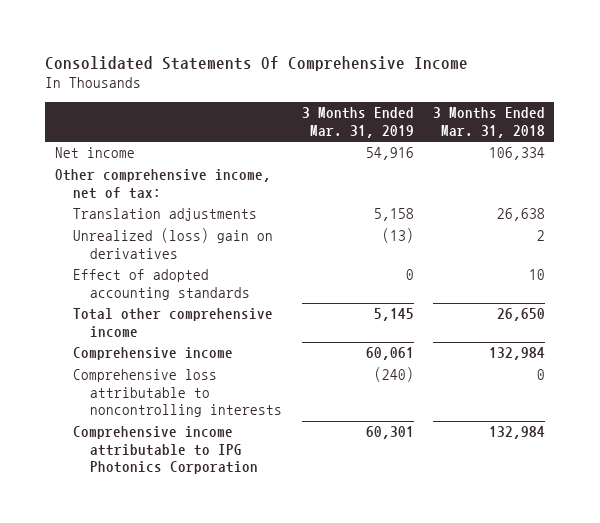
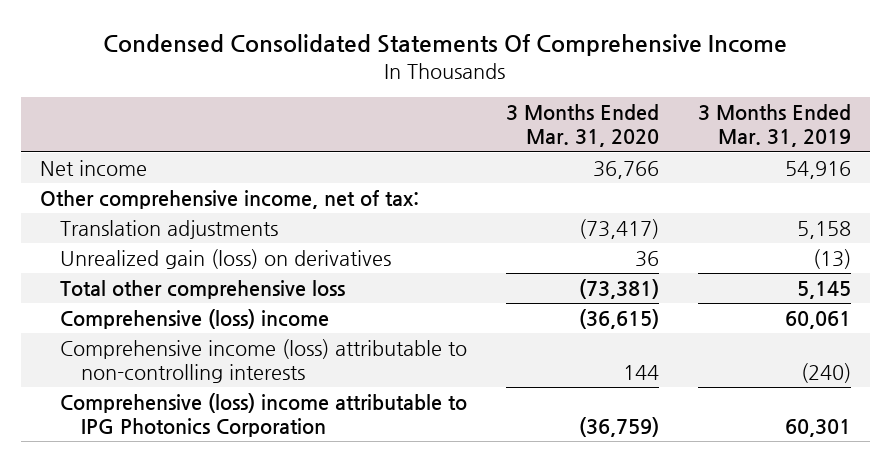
[45,55,469,71] Consolidated Statements Of Comprehensive Income -> [103,34,788,57] Condensed Consolidated Statements Of Comprehensive Income
[432,107,545,138] 3 Months Ended Mar. 31, 2018 -> none
none -> [505,104,659,148] 3 Months Ended Mar. 31, 2020
[72,269,251,300] Effect of adopted accounting standards -> none
[72,228,273,259] Unrealized (loss) gain on derivatives -> [60,248,392,269] Unrealized gain (loss) on derivatives
[72,308,273,337] Total other comprehensive income -> [60,279,346,299] Total other comprehensive loss
[72,347,233,361] Comprehensive income -> [60,308,330,329] Comprehensive (loss) income
[72,369,283,418] Comprehensive loss attributable to noncontrolling interests -> [60,338,468,384] Comprehensive income (loss) attributable to non-controlling interests
[72,426,259,475] Comprehensive income attributable to IPG Photonics Corporation -> [60,392,468,438] Comprehensive (loss) income attributable to IPG Photonics Corporation

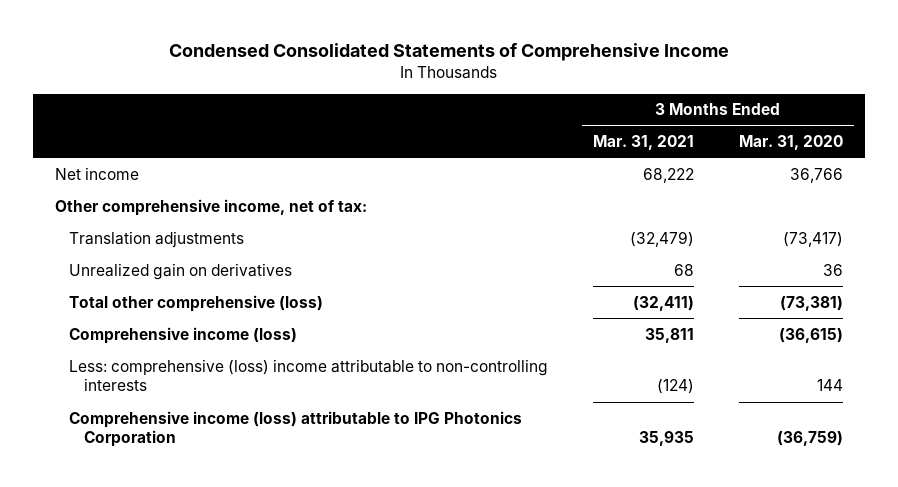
[103,34,788,57] Condensed Consolidated Statements Of Comprehensive Income -> [168,43,729,62] Condensed Consolidated Statements of Comprehensive Income
[697,104,851,148] 3 Months Ended Mar. 31, 2019 -> none
none -> [593,134,695,150] Mar. 31, 2021
[60,248,392,269] Unrealized gain (loss) on derivatives -> [69,262,293,280] Unrealized gain on derivatives
[60,279,346,299] Total other comprehensive loss -> [69,294,324,312] Total other comprehensive (loss)
[60,308,330,329] Comprehensive (loss) income -> [69,326,298,344] Comprehensive income (loss)
[60,338,468,384] Comprehensive income (loss) attributable to non-controlling interests -> [69,358,549,392] Less: comprehensive (loss) income attributable to non-controlling interests
[60,392,468,438] Comprehensive (loss) income attributable to IPG Photonics Corporation -> [69,410,523,448] Comprehensive income (loss) attributable to IPG Photonics Corporation

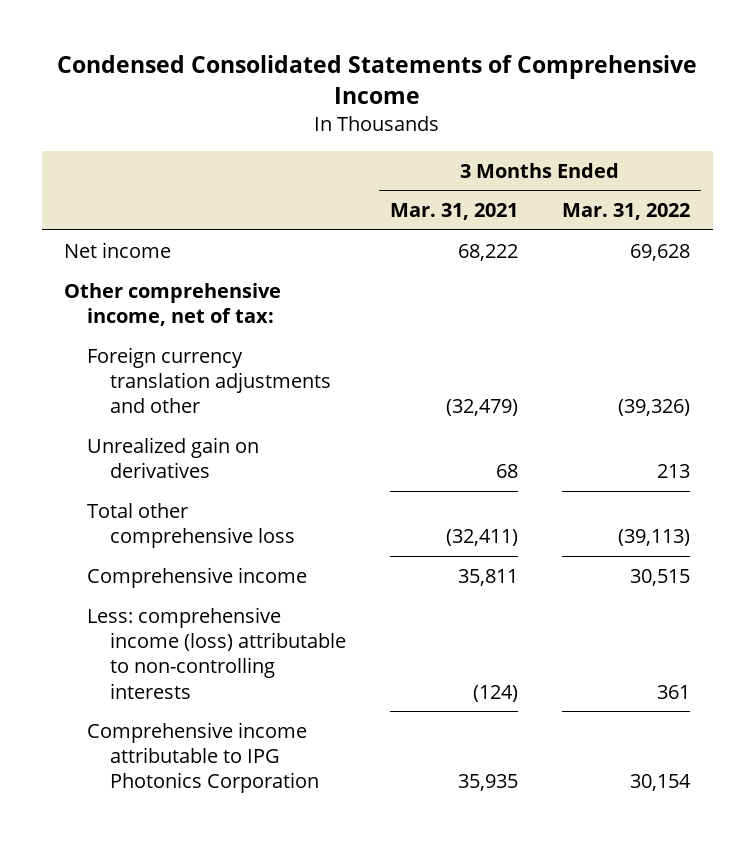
[738,134,843,150] Mar. 31, 2020 -> none
none -> [562,203,691,221] Mar. 31, 2022
[69,230,245,248] Translation adjustments -> [87,346,331,414] Foreign currency translation adjustments and other
[69,294,324,312] Total other comprehensive (loss) -> [87,502,295,549] Total other comprehensive loss
[69,326,298,344] Comprehensive income (loss) -> [87,566,308,588] Comprehensive income
[69,358,549,392] Less: comprehensive (loss) income attributable to non-controlling interests -> [87,606,346,699] Less: comprehensive income (loss) attributable to non-controlling interests
[69,410,523,448] Comprehensive income (loss) attributable to IPG Photonics Corporation -> [87,721,319,794] Comprehensive income attributable to IPG Photonics Corporation

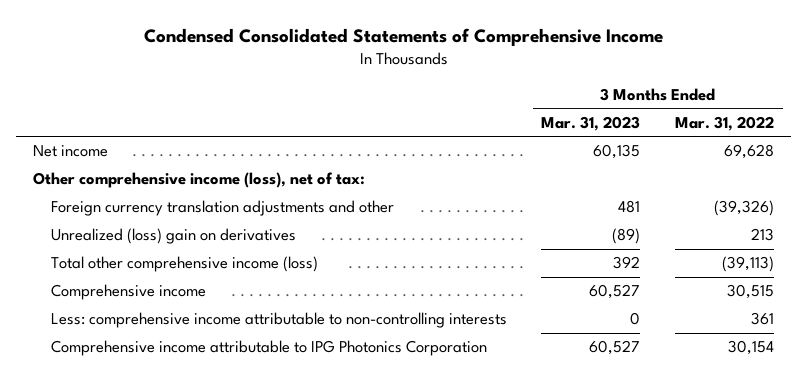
[389,203,518,221] Mar. 31, 2021 -> none
none -> [541,115,641,131] Mar. 31, 2023
[64,282,282,327] Other comprehensive income, net of tax: -> [33,172,366,189] Other comprehensive income (loss), net of tax:
[87,436,260,479] Unrealized gain on derivatives -> [50,228,296,245] Unrealized (loss) gain on derivatives
[87,502,295,549] Total other comprehensive loss -> [50,256,318,273] Total other comprehensive income (loss)
[87,606,346,699] Less: comprehensive income (loss) attributable to non-controlling interests -> [50,312,507,329] Less: comprehensive income attributable to non-controlling interests

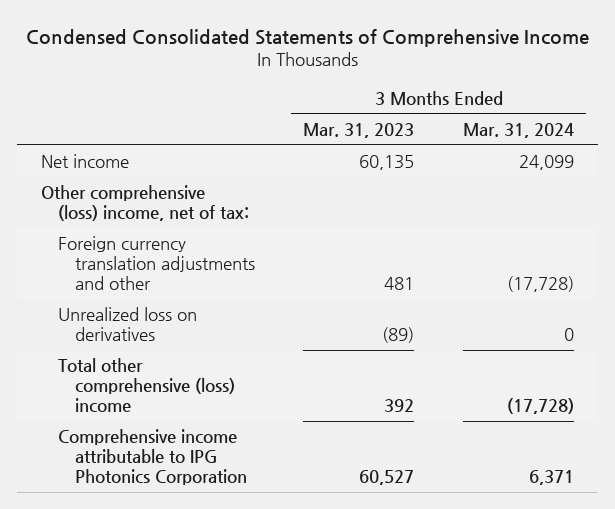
[675,115,775,131] Mar. 31, 2022 -> none
none -> [463,122,575,138] Mar. 31, 2024
[33,172,366,189] Other comprehensive income (loss), net of tax: -> [41,185,250,222] Other comprehensive (loss) income, net of tax:
[50,284,206,301] Comprehensive income -> none
[50,312,507,329] Less: comprehensive income attributable to non-controlling interests -> none
[50,228,296,245] Unrealized (loss) gain on derivatives -> [58,307,198,342] Unrealized loss on derivatives
[50,256,318,273] Total other comprehensive income (loss) -> [58,358,235,414] Total other comprehensive (loss) income

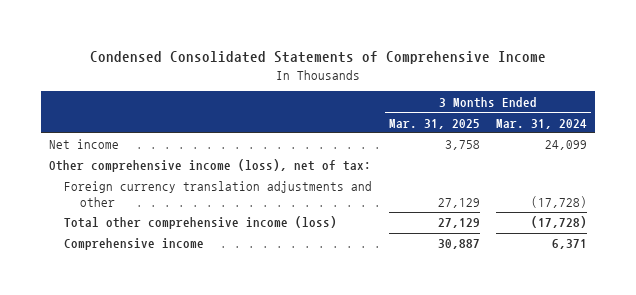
[303,122,415,138] Mar. 31, 2023 -> none
none -> [388,118,480,129] Mar. 31, 2025
[41,185,250,222] Other comprehensive (loss) income, net of tax: -> [49,159,372,173] Other comprehensive income (loss), net of tax:
[58,307,198,342] Unrealized loss on derivatives -> none
[58,358,235,414] Total other comprehensive (loss) income -> [64,216,338,230] Total other comprehensive income (loss)
[58,429,247,486] Comprehensive income attributable to IPG Photonics Corporation -> [64,238,205,251] Comprehensive income

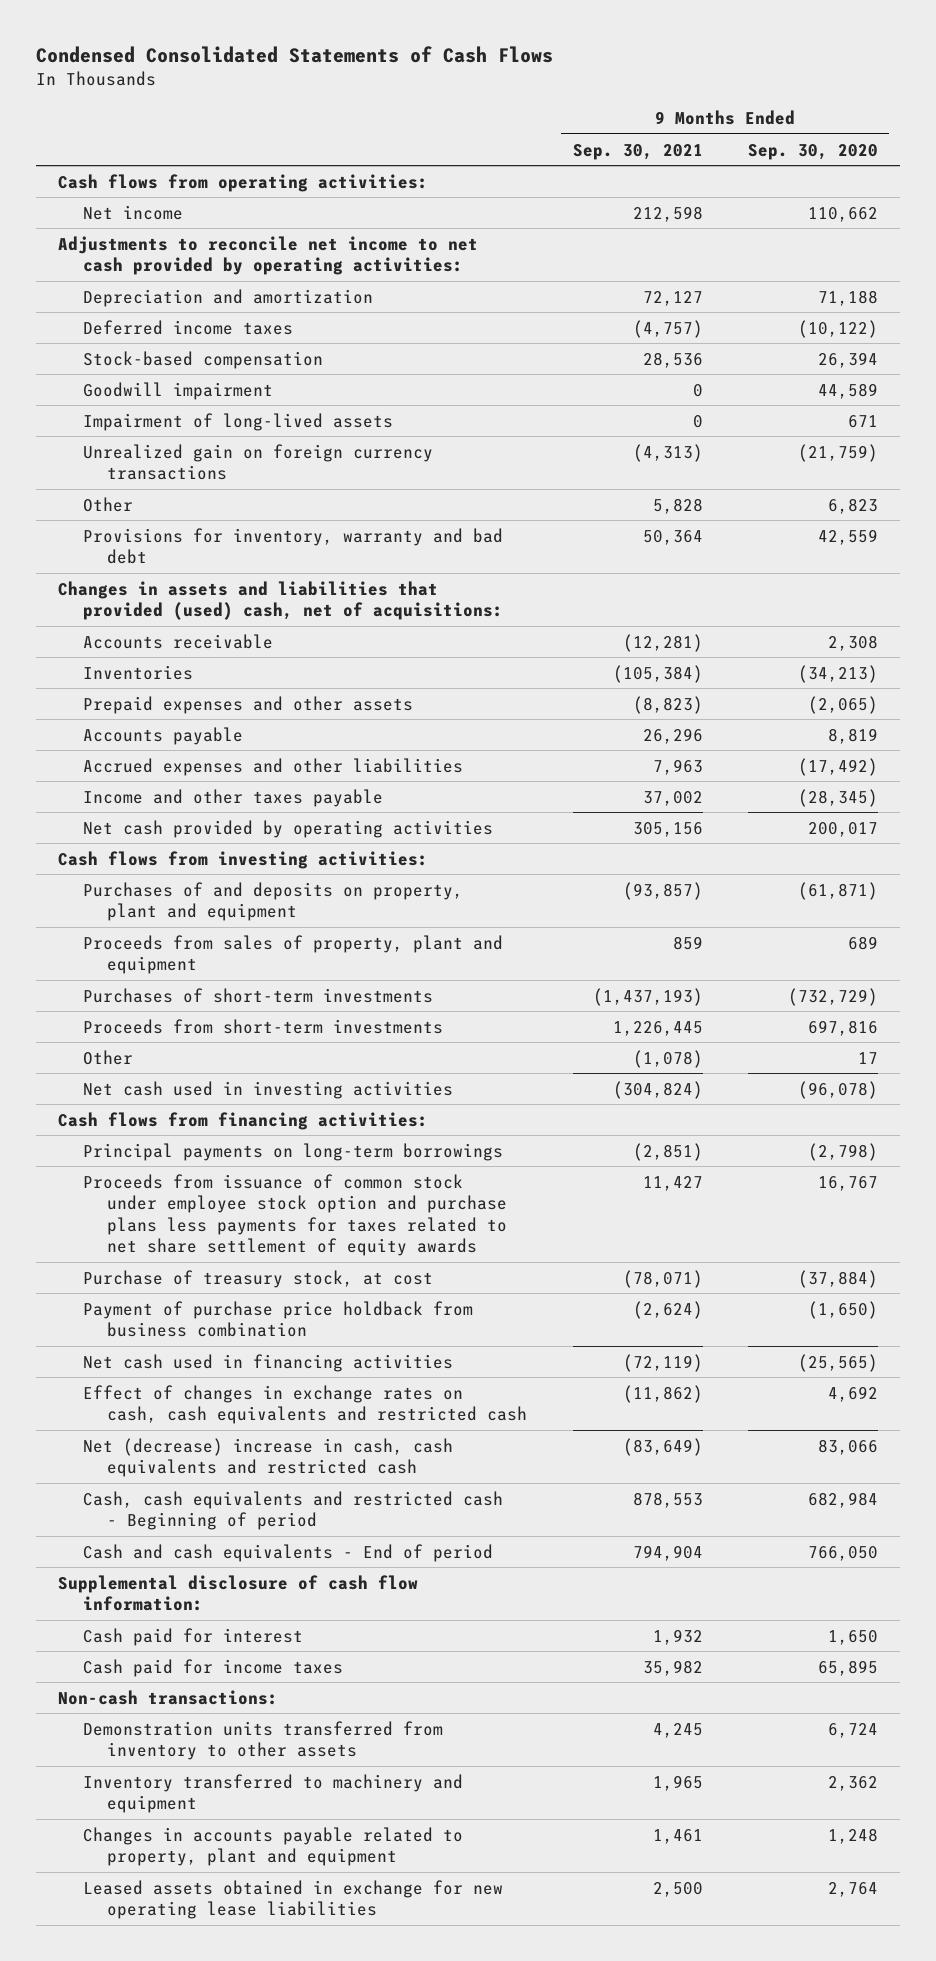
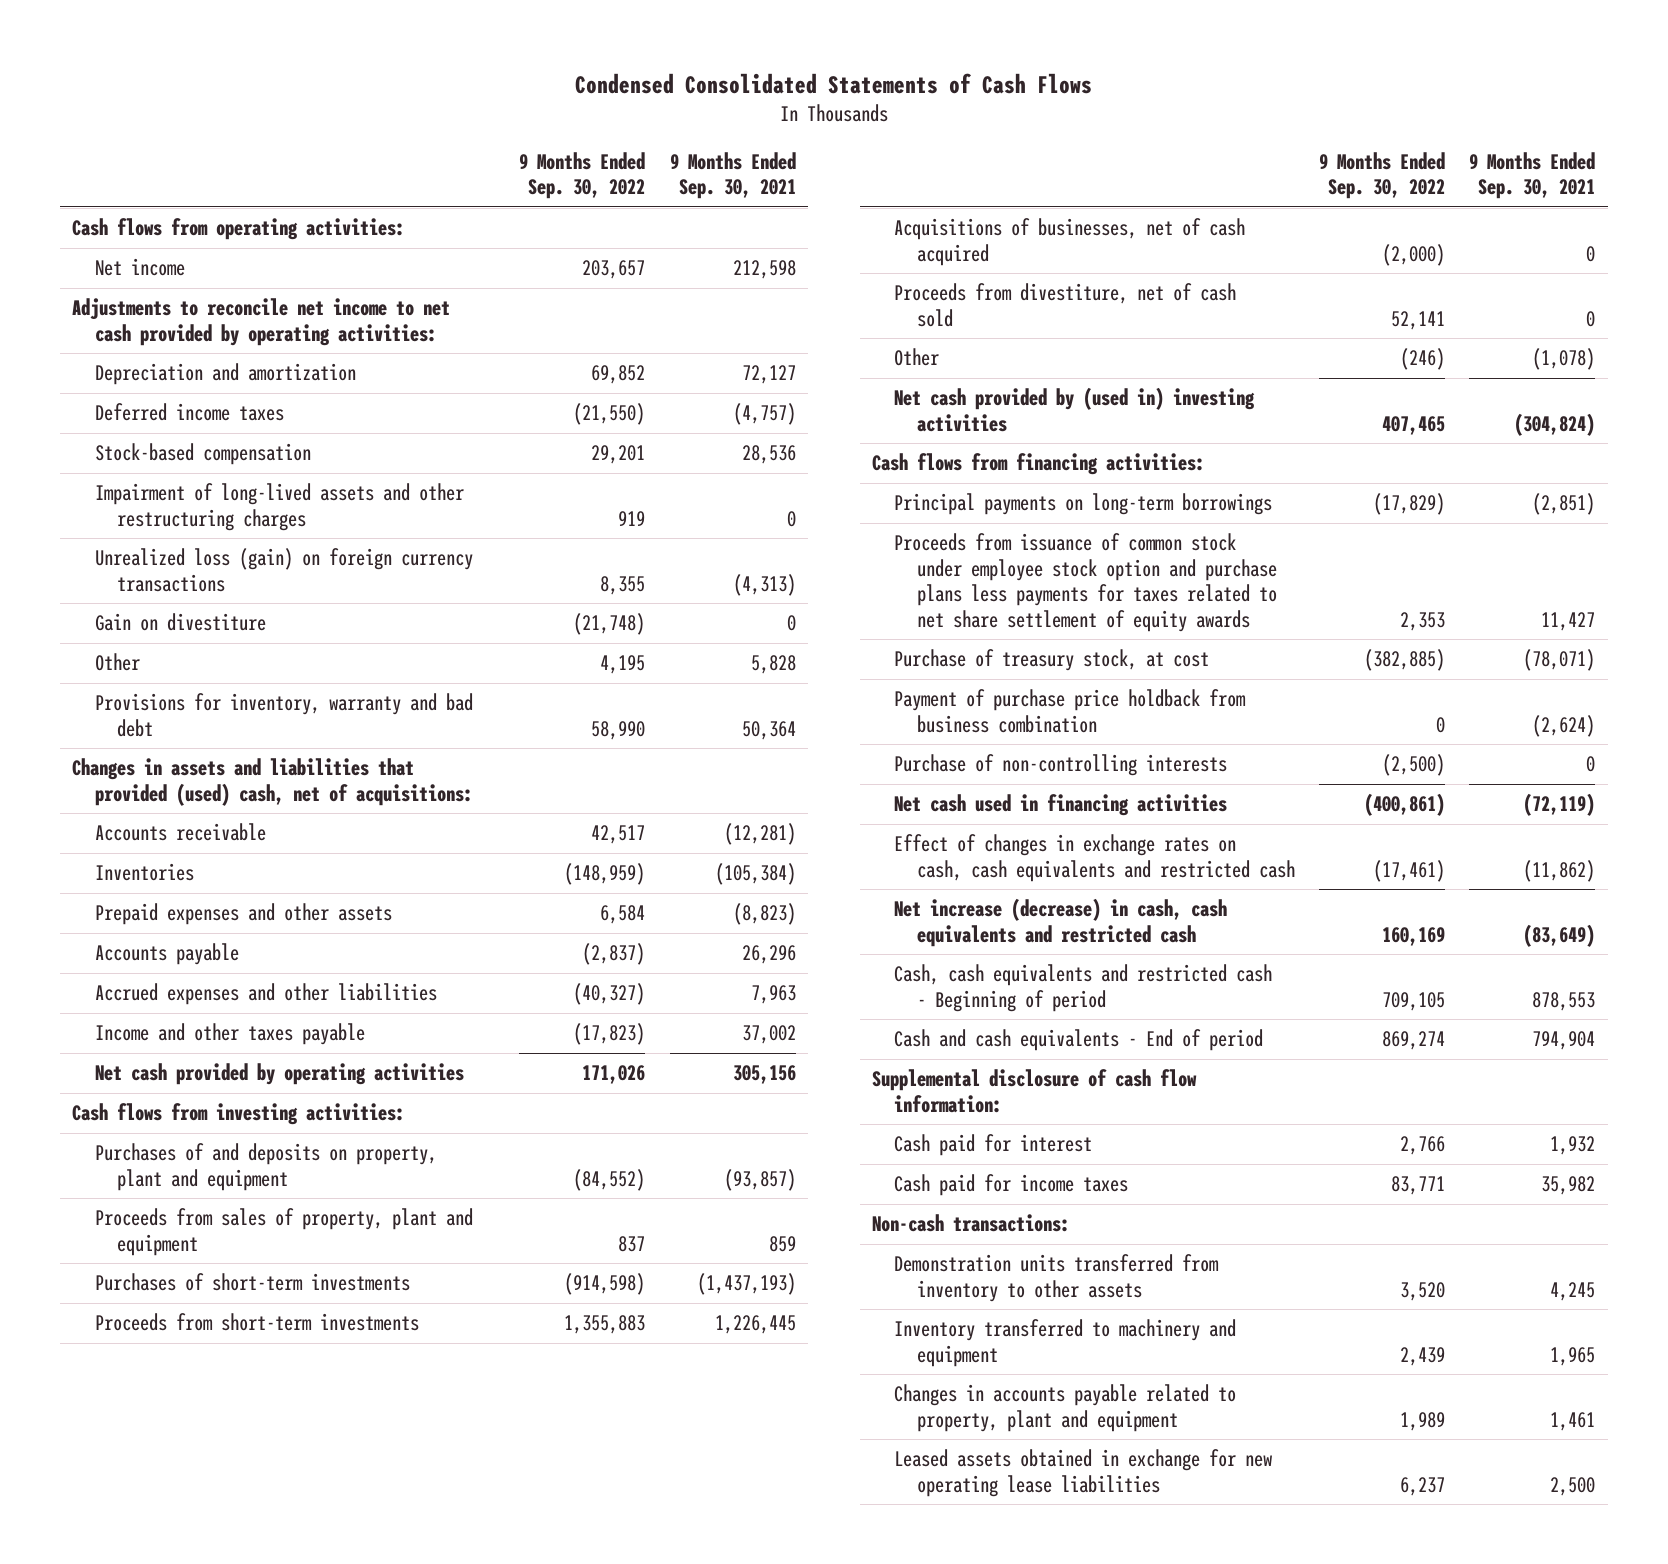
[747,143,878,160] Sep. 30, 2020 -> none
none -> [519,151,646,200] 9 Months Ended Sep. 30, 2022
[82,381,273,400] Goodwill impairment -> none
[82,412,393,431] Impairment of long-lived assets -> [94,483,464,531] Impairment of long-lived assets and other restructuring charges
[82,443,433,481] Unrealized gain on foreign currency transactions -> [94,548,473,592] Unrealized loss (gain) on foreign currency transactions
none -> [94,613,266,632] Gain on divestiture
none -> [894,218,1246,266] Acquisitions of businesses, net of cash acquired
none -> [894,283,1237,327] Proceeds from divestiture, net of cash sold
[82,1080,453,1099] Net cash used in investing activities -> [894,387,1256,432] Net cash provided by (used in) investing activities
none -> [894,754,1228,777] Purchase of non-controlling interests
[82,1437,453,1478] Net (decrease) increase in cash, cash equivalents and restricted cash -> [894,898,1228,947] Net increase (decrease) in cash, cash equivalents and restricted cash

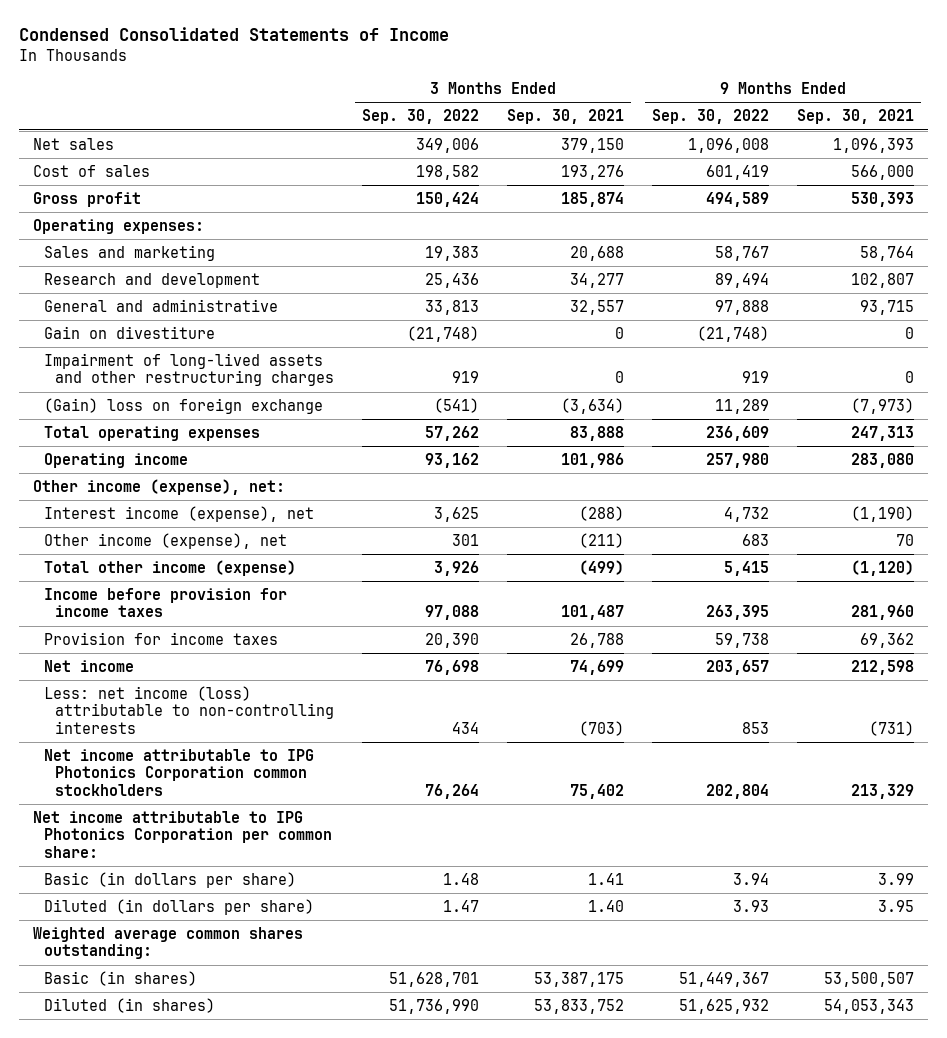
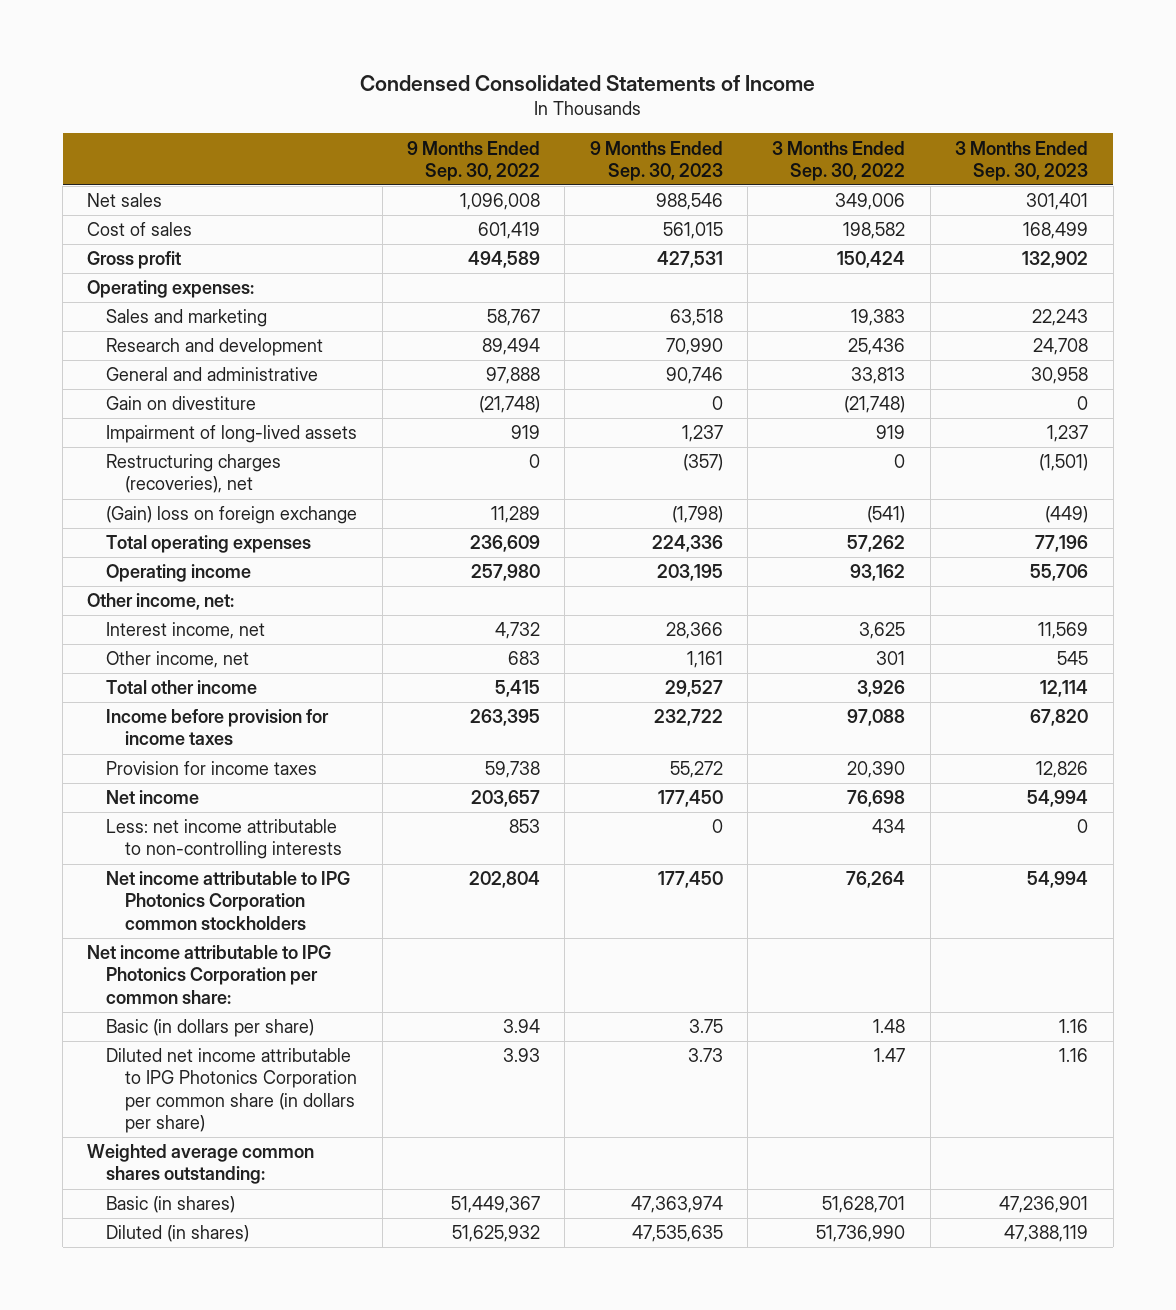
[507,109,625,125] Sep. 30, 2021 -> none
[797,109,915,125] Sep. 30, 2021 -> none
none -> [589,140,723,181] 9 Months Ended Sep. 30, 2023
none -> [955,140,1089,181] 3 Months Ended Sep. 30, 2023
[44,352,335,387] Impairment of long-lived assets and other restructuring charges -> [106,425,358,444] Impairment of long-lived assets
none -> [106,454,282,494] Restructuring charges (recoveries), net
[33,478,286,495] Other income (expense), net: -> [87,593,235,611] Other income, net:
[44,505,315,522] Interest income (expense), net -> [106,622,266,640] Interest income, net
[44,532,288,549] Other income (expense), net -> [106,651,250,669] Other income, net
[44,559,297,576] Total other income (expense) -> [106,680,258,695] Total other income
[44,685,335,734] Less: net income (loss) attributable to non-controlling interests -> [106,819,343,860] Less: net income attributable to non-controlling interests
[44,898,315,915] Diluted (in dollars per share) -> [106,1048,358,1133] Diluted net income attributable to IPG Photonics Corporation per common share (in dollars per share)

